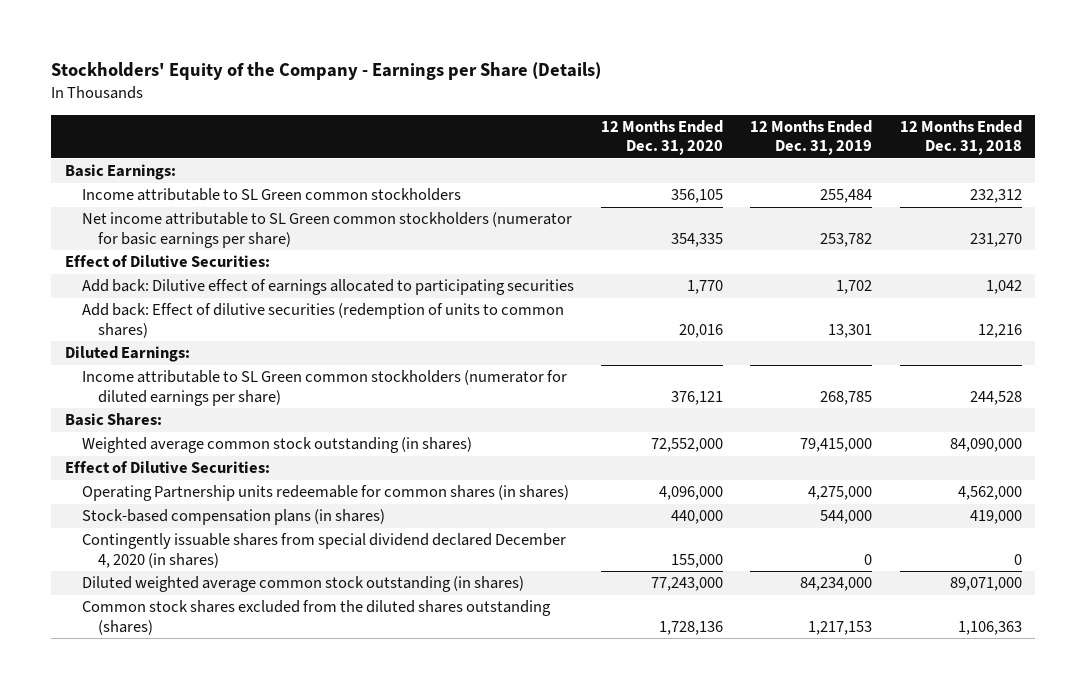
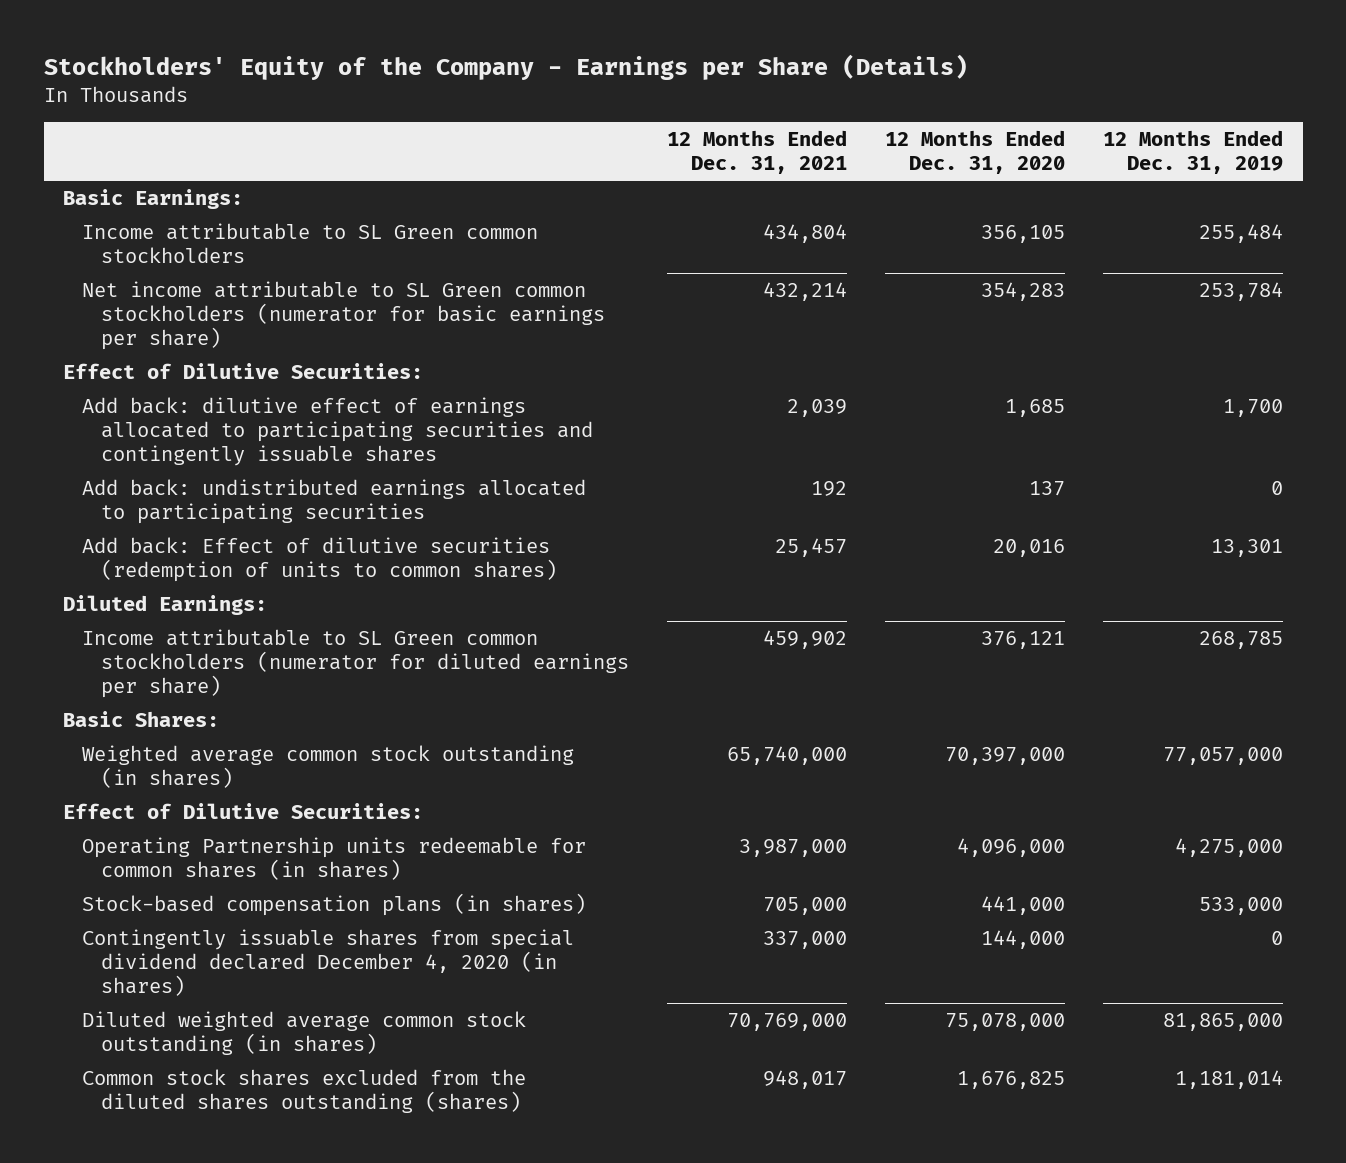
[899,119,1022,156] 12 Months Ended Dec. 31, 2018 -> none
none -> [666,130,847,175] 12 Months Ended Dec. 31, 2021
[670,232,723,247] 354,335 -> [981,282,1066,302] 354,283
[820,232,873,247] 253,782 -> [1199,282,1284,302] 253,784
[81,279,574,296] Add back: Dilutive effect of earnings allocated to participating securities -> [81,397,593,467] Add back: dilutive effect of earnings allocated to participating securities and contingently issuable shares
[686,280,723,295] 1,770 -> [1005,399,1066,418] 1,685
[836,280,873,295] 1,702 -> [1223,399,1284,418] 1,700
none -> [81,479,586,525] Add back: undistributed earnings allocated to participating securities
[650,438,723,453] 72,552,000 -> [945,747,1066,766] 70,397,000
[800,438,873,453] 79,415,000 -> [1163,747,1284,766] 77,057,000
[670,510,723,525] 440,000 -> [981,896,1066,916] 441,000
[820,510,873,525] 544,000 -> [1199,897,1284,916] 533,000
[670,553,723,568] 155,000 -> [981,930,1066,950] 144,000
[650,577,723,592] 77,243,000 -> [945,1013,1066,1032] 75,078,000
[800,577,873,592] 84,234,000 -> [1163,1013,1284,1032] 81,865,000
[658,620,723,635] 1,728,136 -> [957,1071,1066,1090] 1,676,825
[808,620,873,635] 1,217,153 -> [1175,1070,1284,1090] 1,181,014

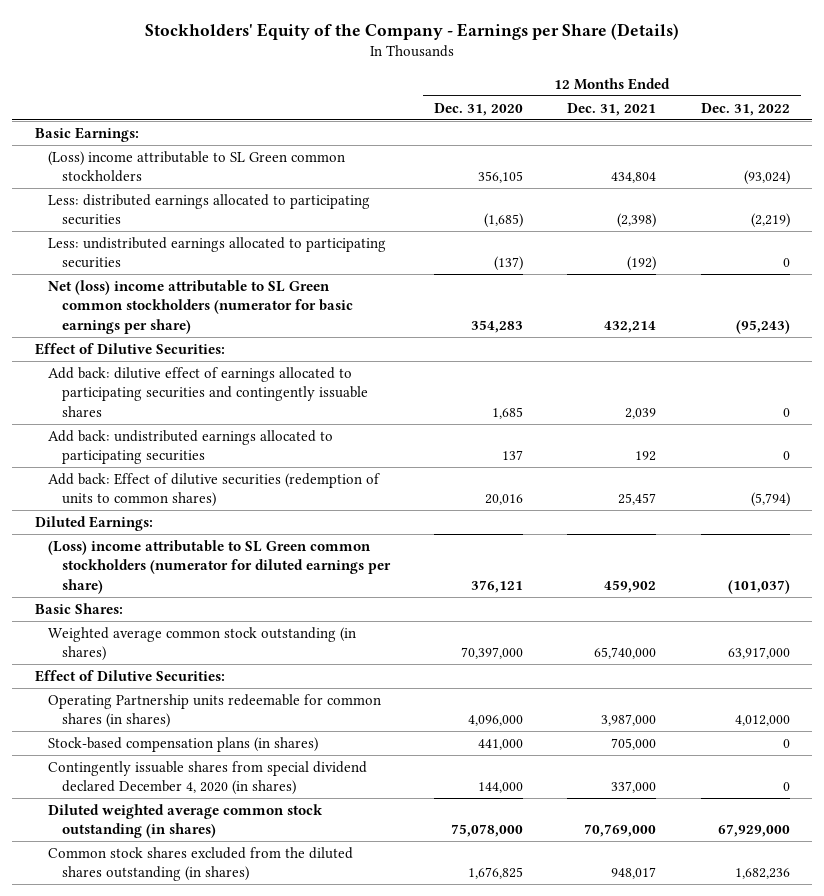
[1103,130,1284,175] 12 Months Ended Dec. 31, 2019 -> none
none -> [700,102,790,116] Dec. 31, 2022
[81,223,538,264] Income attributable to SL Green common stockholders -> [48,150,346,183] (Loss) income attributable to SL Green common stockholders
none -> [48,193,371,226] Less: distributed earnings allocated to participating securities
none -> [48,236,387,269] Less: undistributed earnings allocated to participating securities
[81,281,605,351] Net income attributable to SL Green common stockholders (numerator for basic earnings per share) -> [48,279,353,334] Net (loss) income attributable to SL Green common stockholders (numerator for basic earnings per share)
[81,629,629,699] Income attributable to SL Green common stockholders (numerator for diluted earnings per share) -> [48,539,391,594] (Loss) income attributable to SL Green common stockholders (numerator for diluted earnings per share)
[81,1069,526,1114] Common stock shares excluded from the diluted shares outstanding (shares) -> [48,846,354,882] Common stock shares excluded from the diluted shares outstanding (in shares)

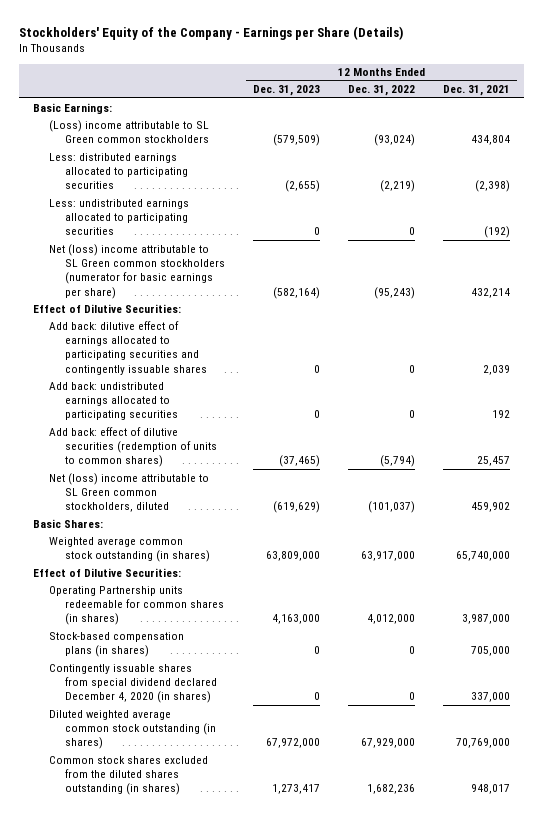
[434,102,524,116] Dec. 31, 2020 -> none
none -> [253,85,321,97] Dec. 31, 2023
[34,515,153,531] Diluted Earnings: -> none
[48,472,381,508] Add back: Effect of dilutive securities (redemption of units to common shares) -> [49,426,218,468] Add back: effect of dilutive securities (redemption of units to common shares)
[48,539,391,594] (Loss) income attributable to SL Green common stockholders (numerator for diluted earnings per share) -> [49,472,210,513] Net (loss) income attributable to SL Green common stockholders, diluted

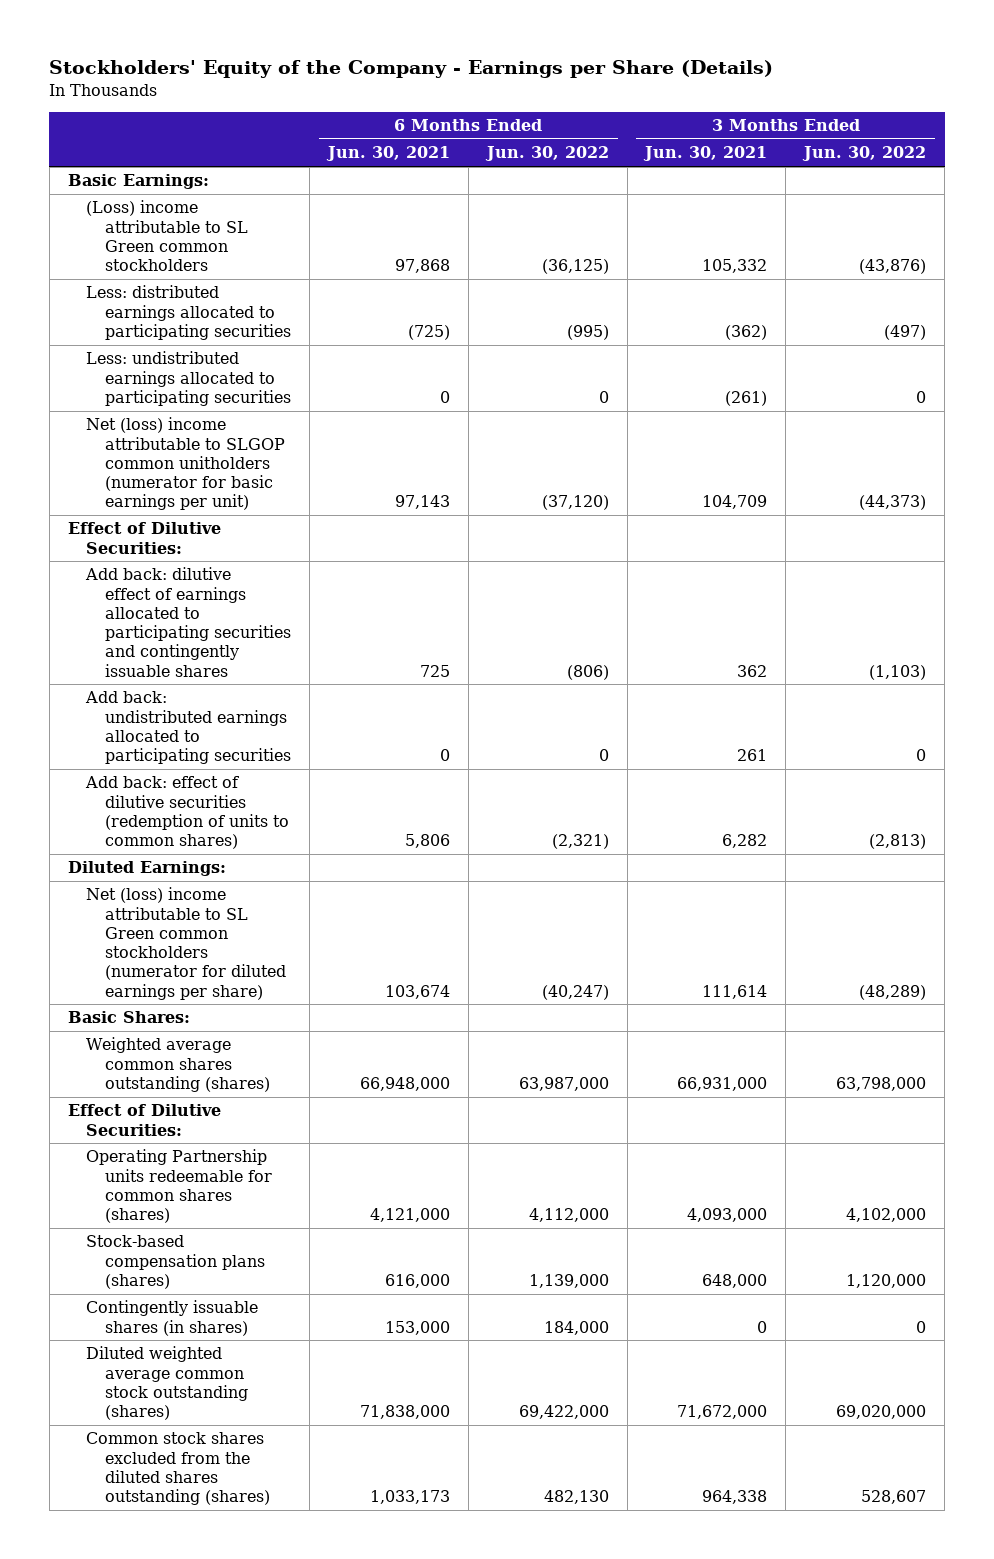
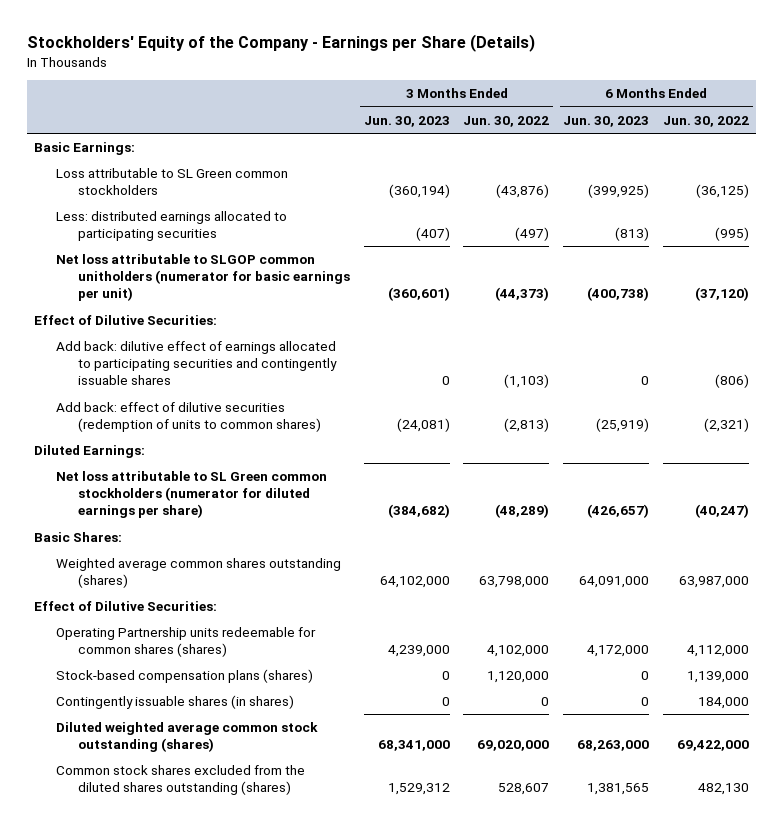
[325,146,450,162] Jun. 30, 2021 -> none
[643,146,768,162] Jun. 30, 2021 -> none
none -> [363,115,450,127] Jun. 30, 2023
none -> [563,115,650,127] Jun. 30, 2023
[86,200,249,272] (Loss) income attributable to SL Green common stockholders -> [55,168,288,196] Loss attributable to SL Green common stockholders
[86,351,292,406] Less: undistributed earnings allocated to participating securities -> none
[86,417,286,511] Net (loss) income attributable to SLGOP common unitholders (numerator for basic earnings per unit) -> [55,254,350,302] Net loss attributable to SLGOP common unitholders (numerator for basic earnings per unit)
[85,691,292,765] Add back: undistributed earnings allocated to participating securities -> none
[86,887,287,1000] Net (loss) income attributable to SL Green common stockholders (numerator for diluted earnings per share) -> [55,471,327,519] Net loss attributable to SL Green common stockholders (numerator for diluted earnings per share)

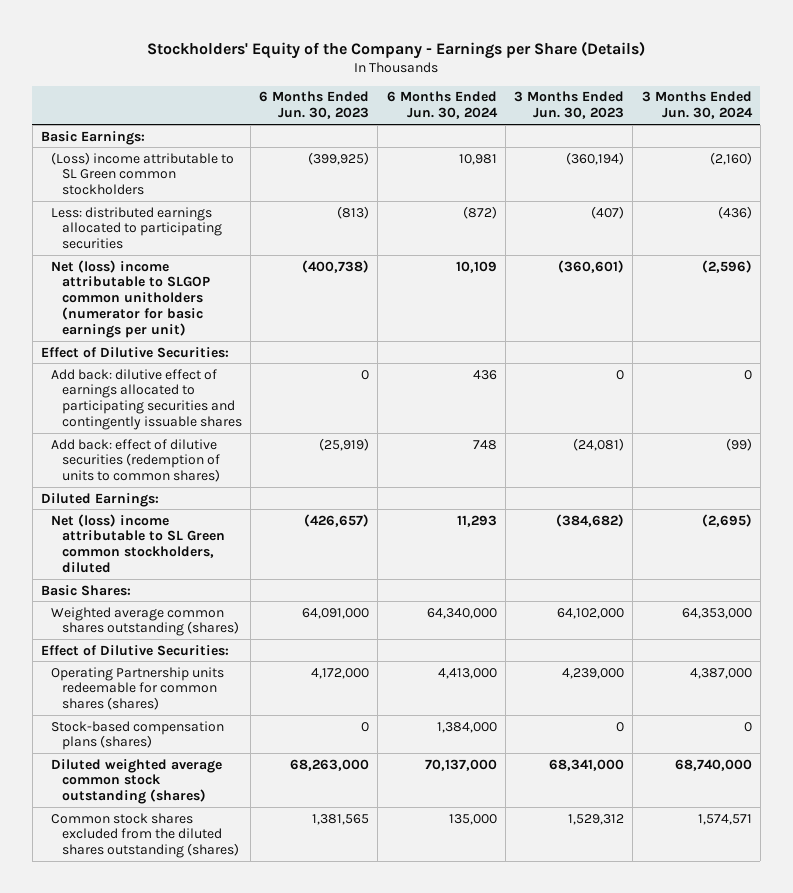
[463,115,550,127] Jun. 30, 2022 -> none
[663,115,750,127] Jun. 30, 2022 -> none
none -> [386,91,498,120] 6 Months Ended Jun. 30, 2024
none -> [641,91,753,120] 3 Months Ended Jun. 30, 2024
[55,168,288,196] Loss attributable to SL Green common stockholders -> [51,151,235,196] (Loss) income attributable to SL Green common stockholders
[55,254,350,302] Net loss attributable to SLGOP common unitholders (numerator for basic earnings per unit) -> [51,259,210,339] Net (loss) income attributable to SLGOP common unitholders (numerator for basic earnings per unit)
[55,471,327,519] Net loss attributable to SL Green common stockholders (numerator for diluted earnings per share) -> [51,513,225,574] Net (loss) income attributable to SL Green common stockholders, diluted
[55,695,294,710] Contingently issuable shares (in shares) -> none

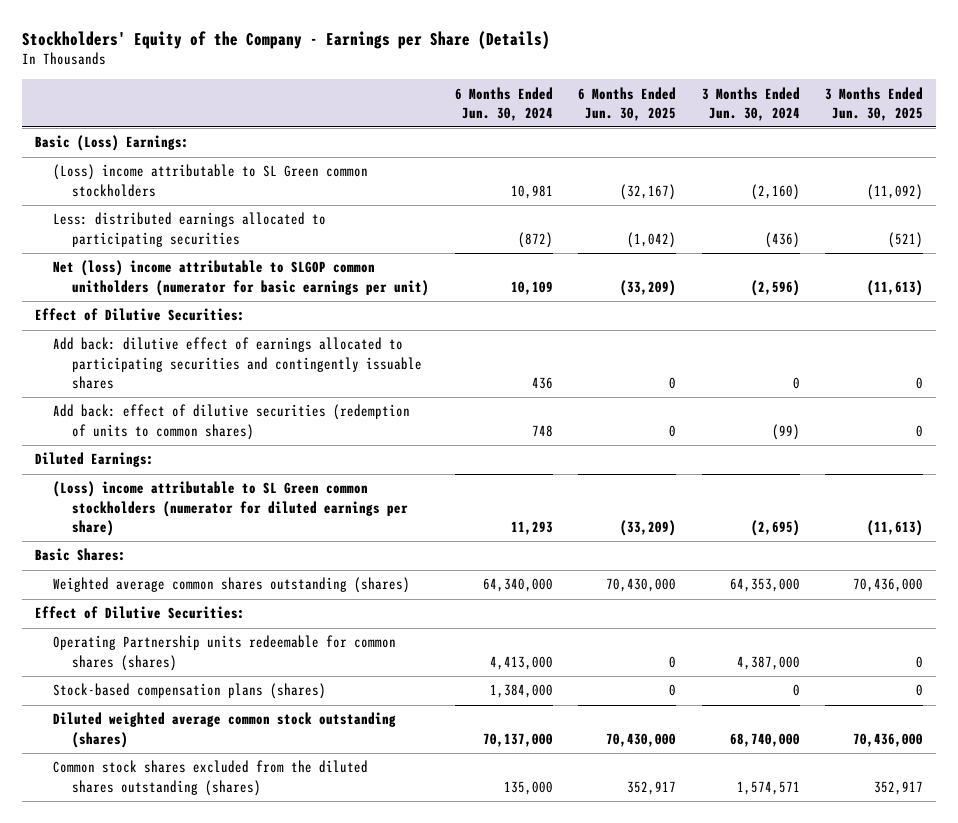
[259,91,370,120] 6 Months Ended Jun. 30, 2023 -> none
[514,91,625,120] 3 Months Ended Jun. 30, 2023 -> none
none -> [578,86,677,121] 6 Months Ended Jun. 30, 2025
none -> [825,86,924,121] 3 Months Ended Jun. 30, 2025
[41,130,146,145] Basic Earnings: -> [34,135,189,152] Basic (Loss) Earnings:
[51,513,225,574] Net (loss) income attributable to SL Green common stockholders, diluted -> [53,481,409,536] (Loss) income attributable to SL Green common stockholders (numerator for diluted earnings per share)

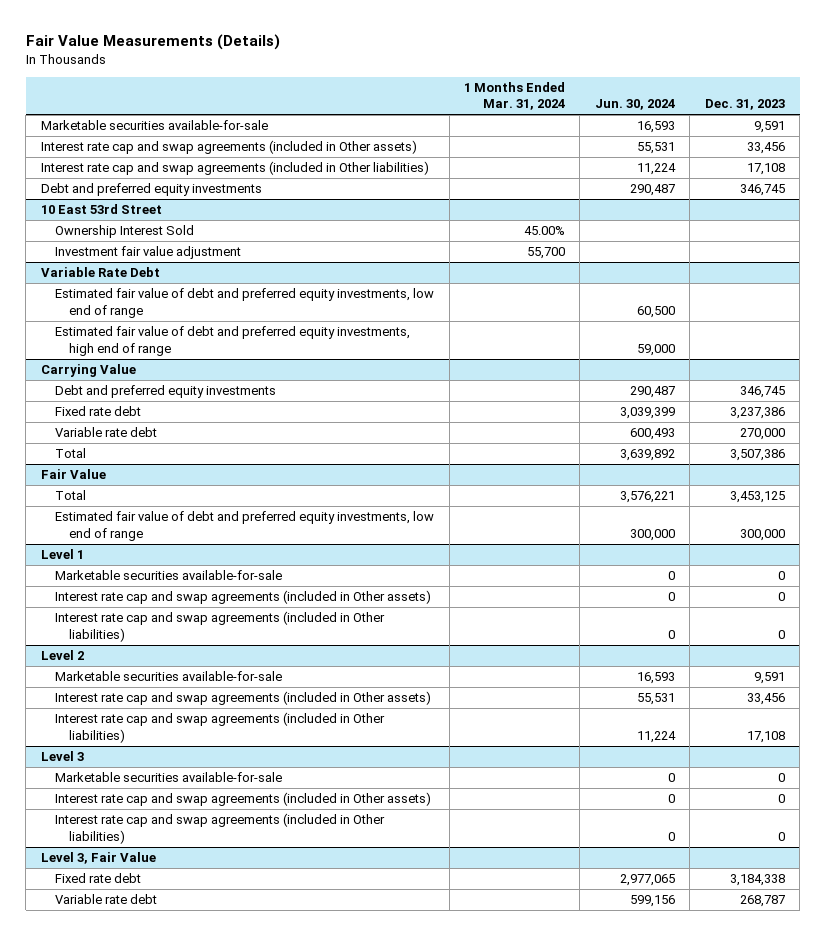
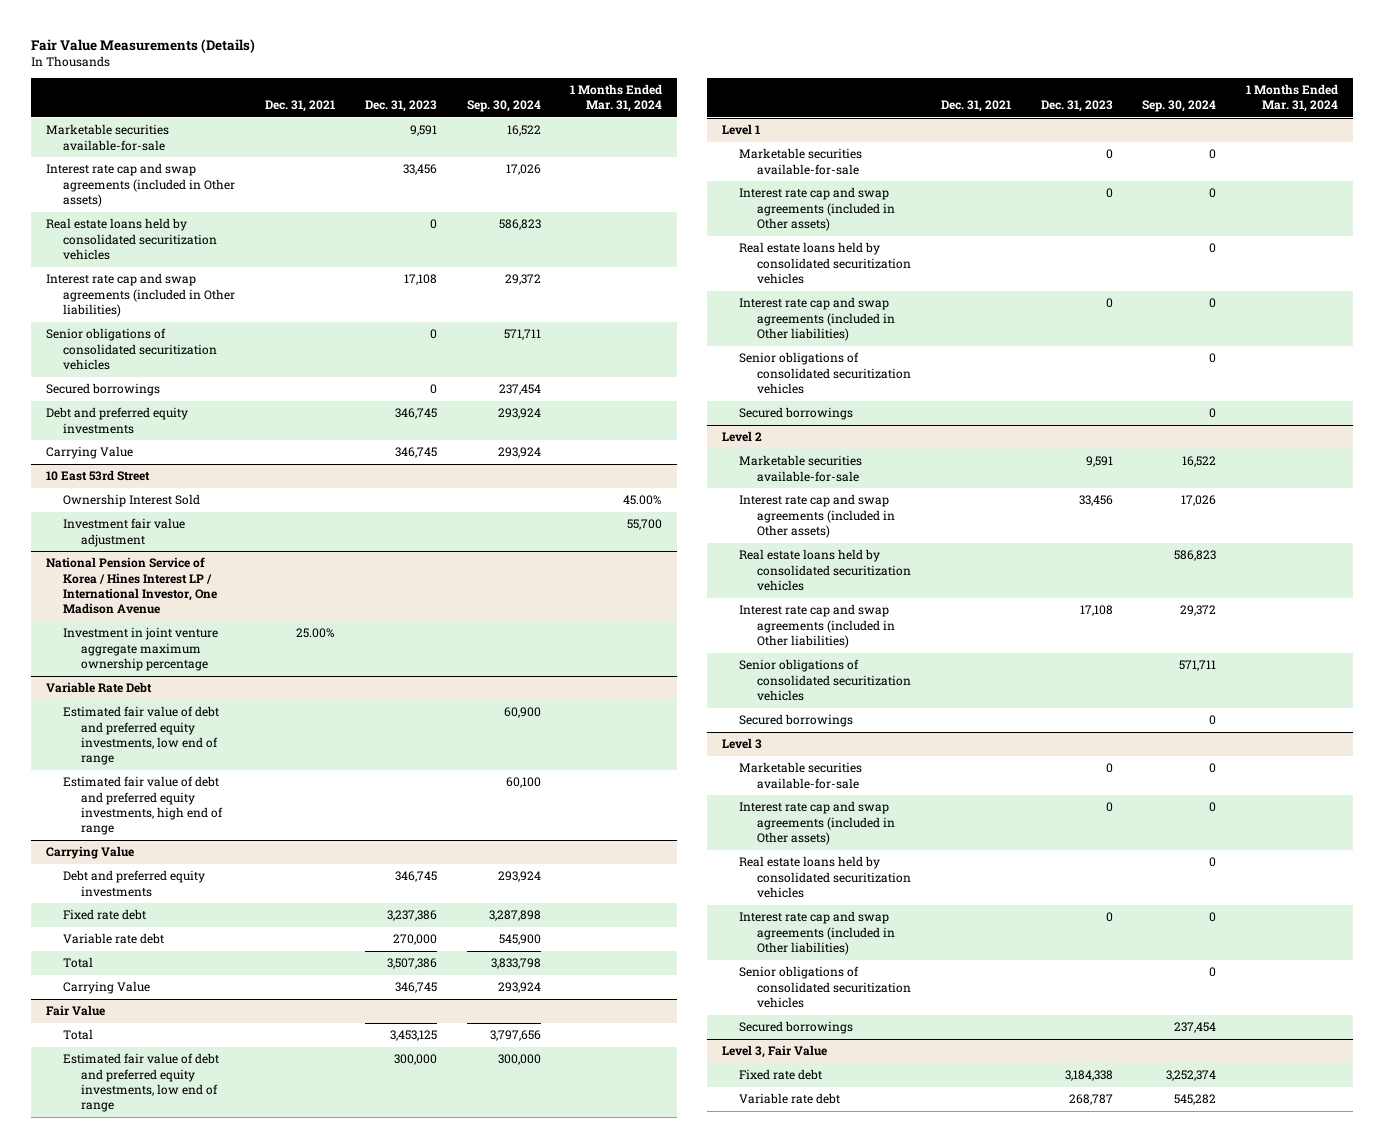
[594,99,675,111] Jun. 30, 2024 -> none
none -> [265,100,336,113] Dec. 31, 2021
none -> [466,100,541,113] Sep. 30, 2024
none -> [45,218,218,260] Real estate loans held by consolidated securitization vehicles
none -> [45,328,218,370] Senior obligations of consolidated securitization vehicles
none -> [45,383,160,397] Secured borrowings
none -> [45,446,133,460] Carrying Value
none -> [45,557,218,615] National Pension Service of Korea / Hines Interest LP / International Investor, One Madison Avenue
none -> [63,627,219,671] Investment in joint venture aggregate maximum ownership percentage
none -> [63,981,151,995] Carrying Value
none -> [739,242,911,284] Real estate loans held by consolidated securitization vehicles
none -> [739,352,911,394] Senior obligations of consolidated securitization vehicles
none -> [739,407,854,421] Secured borrowings
none -> [739,549,911,591] Real estate loans held by consolidated securitization vehicles
none -> [739,659,911,701] Senior obligations of consolidated securitization vehicles
none -> [739,714,854,728] Secured borrowings
none -> [739,856,911,898] Real estate loans held by consolidated securitization vehicles
none -> [739,966,911,1008] Senior obligations of consolidated securitization vehicles
none -> [739,1021,854,1035] Secured borrowings

